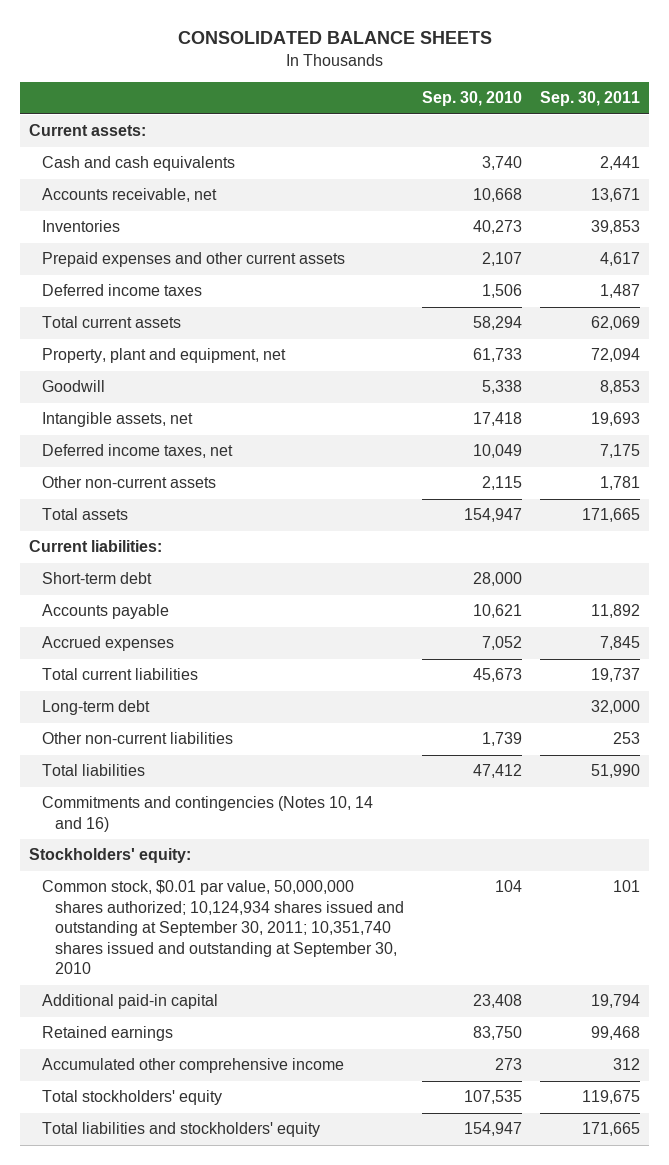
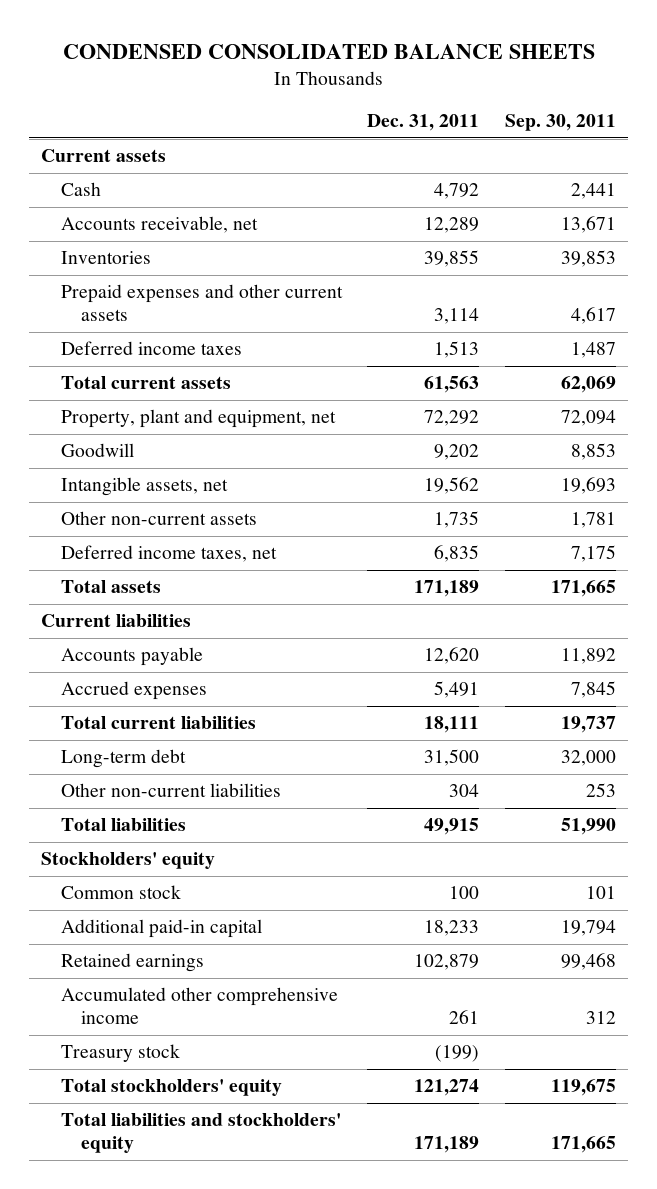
[177,31,492,45] CONSOLIDATED BALANCE SHEETS -> [62,43,595,59] CONDENSED CONSOLIDATED BALANCE SHEETS
[422,91,523,107] Sep. 30, 2010 -> none
none -> [367,114,480,132] Dec. 31, 2011
[28,124,146,137] Current assets: -> [41,149,167,163] Current assets
[41,156,235,172] Cash and cash equivalents -> [60,182,101,197] Cash
[41,444,233,459] Deferred income taxes, net -> [60,545,277,563] Deferred income taxes, net
[41,572,152,585] Short-term debt -> none
[28,540,162,553] Current liabilities: -> [41,614,192,628] Current liabilities
[41,796,373,832] Commitments and contingencies (Notes 10, 14 and 16) -> none
[28,848,191,864] Stockholders' equity: -> [41,852,216,870] Stockholders' equity
[41,880,404,975] Common stock, $0.01 par value, 50,000,000 shares authorized; 10,124,934 shares issued and outstanding at September 30, 2011; 10,351,740 shares issued and outstanding at September 30, 2010 -> [60,885,181,900] Common stock
none -> [60,1044,180,1063] Treasury stock

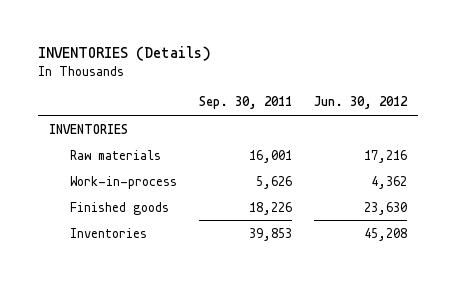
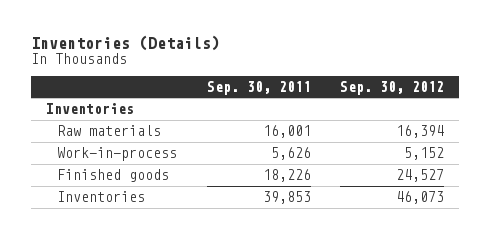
[38,46,212,62] INVENTORIES (Details) -> [30,34,220,51] Inventories (Details)
[313,96,408,110] Jun. 30, 2012 -> none
none -> [340,80,445,95] Sep. 30, 2012
[49,123,129,134] INVENTORIES -> [45,103,134,115] Inventories

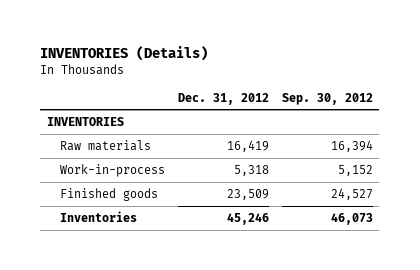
[30,34,220,51] Inventories (Details) -> [40,46,209,62] INVENTORIES (Details)
[206,80,311,95] Sep. 30, 2011 -> none
none -> [178,92,270,105] Dec. 31, 2012
[45,103,134,115] Inventories -> [46,116,124,126] INVENTORIES

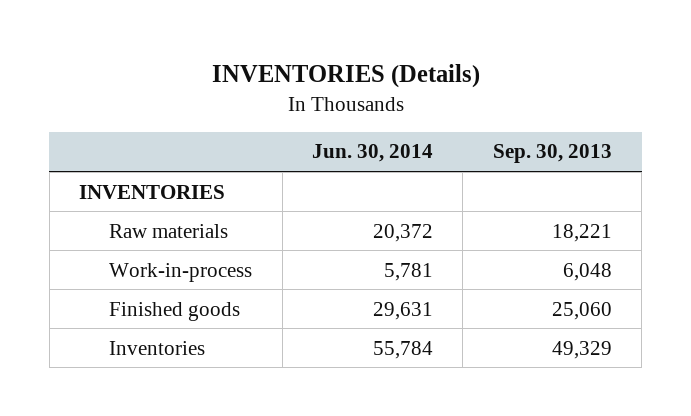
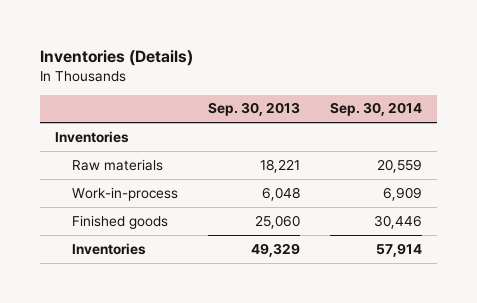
[211,64,480,89] INVENTORIES (Details) -> [40,49,194,66] Inventories (Details)
[311,144,433,163] Jun. 30, 2014 -> none
none -> [329,102,422,117] Sep. 30, 2014
[79,184,226,199] INVENTORIES -> [55,130,130,143] Inventories

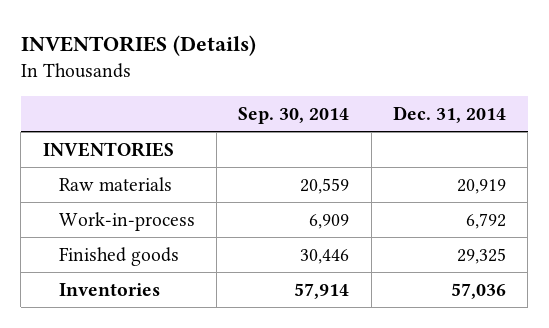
[40,49,194,66] Inventories (Details) -> [20,34,256,56] INVENTORIES (Details)
[208,102,301,117] Sep. 30, 2013 -> none
none -> [392,105,506,123] Dec. 31, 2014
[55,130,130,143] Inventories -> [42,141,174,157] INVENTORIES

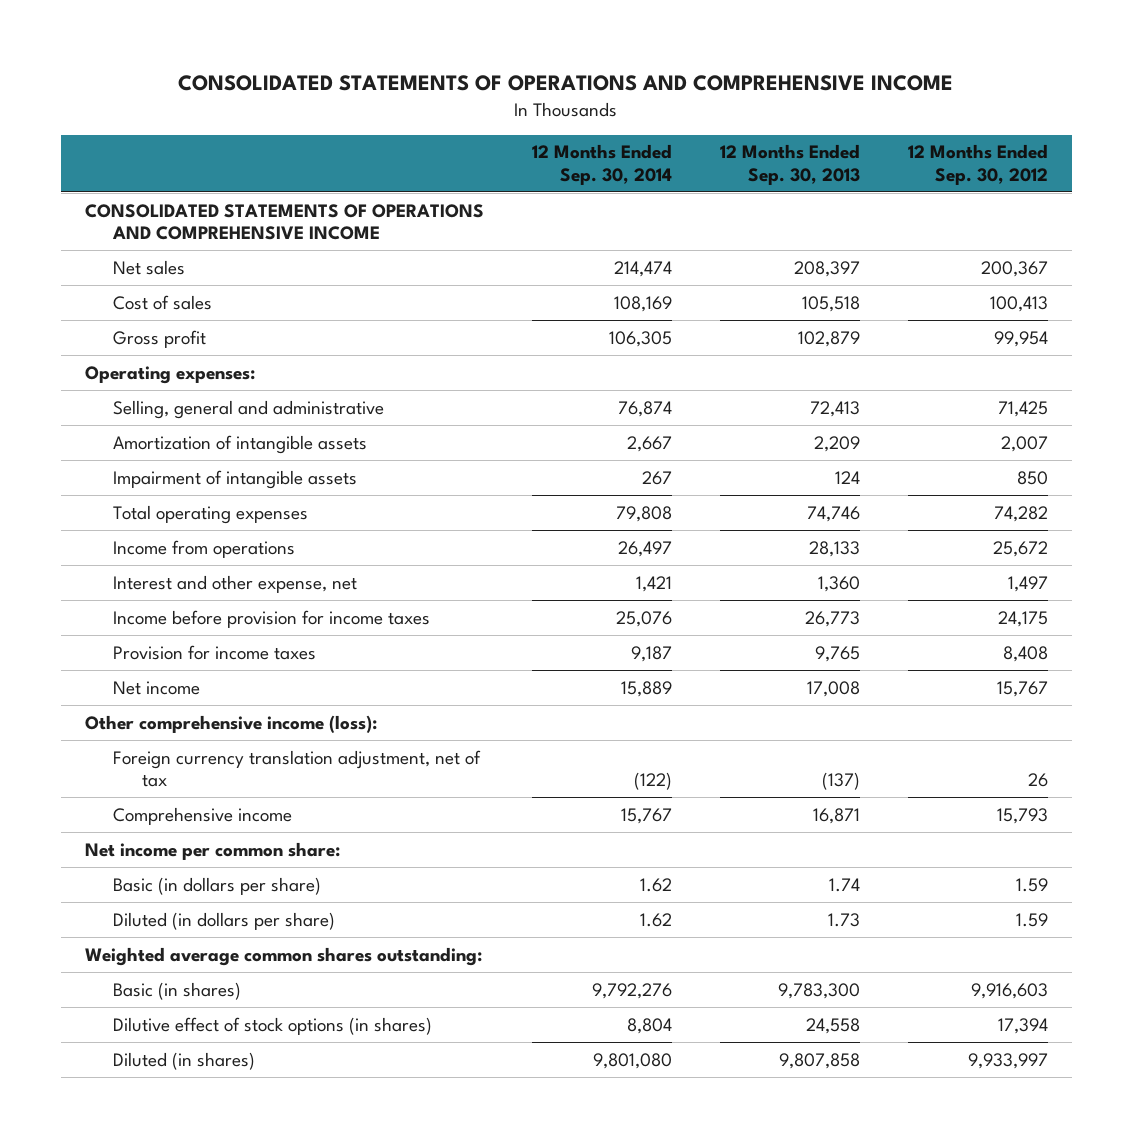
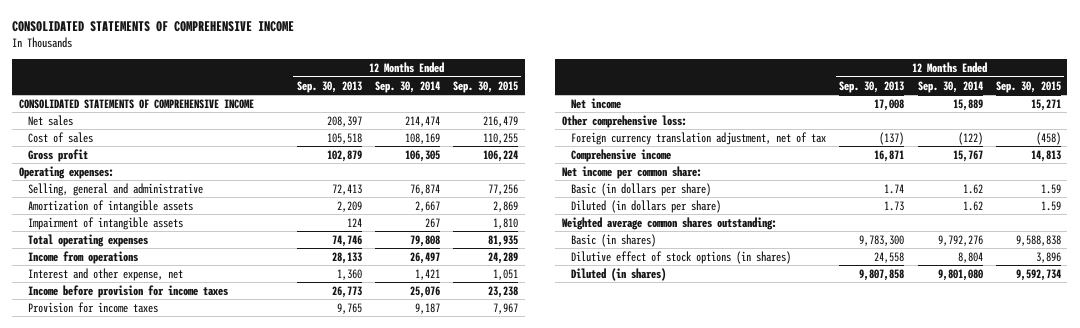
[178,75,954,92] CONSOLIDATED STATEMENTS OF OPERATIONS AND COMPREHENSIVE INCOME -> [12,20,295,32] CONSOLIDATED STATEMENTS OF COMPREHENSIVE INCOME
[907,144,1048,185] 12 Months Ended Sep. 30, 2012 -> none
none -> [453,80,519,93] Sep. 30, 2015
[84,203,484,241] CONSOLIDATED STATEMENTS OF OPERATIONS AND COMPREHENSIVE INCOME -> [18,98,254,109] CONSOLIDATED STATEMENTS OF COMPREHENSIVE INCOME
[84,714,377,733] Other comprehensive income (loss): -> [561,114,687,128] Other comprehensive loss:

